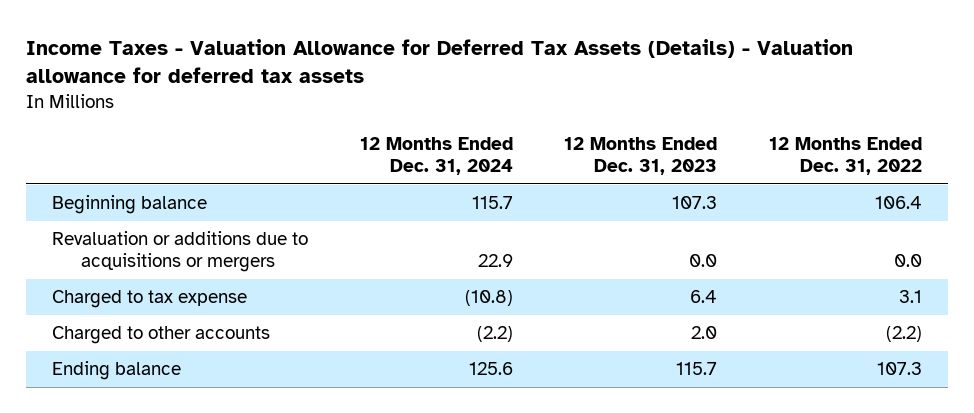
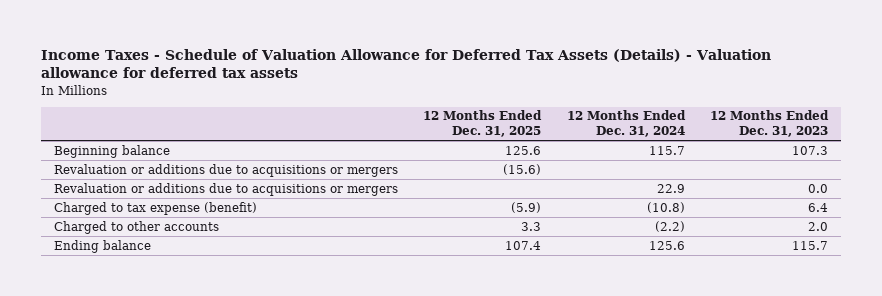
[26,38,854,84] Income Taxes - Valuation Allowance for Deferred Tax Assets (Details) - Valuation allowance for deferred tax assets -> [41,48,772,79] Income Taxes - Schedule of Valuation Allowance for Deferred Tax Assets (Details) - Valuation allowance for deferred tax assets
[768,137,922,176] 12 Months Ended Dec. 31, 2022 -> none
none -> [423,110,543,138] 12 Months Ended Dec. 31, 2025
none -> [53,163,398,177] Revaluation or additions due to acquisitions or mergers
[52,290,248,309] Charged to tax expense -> [53,201,257,215] Charged to tax expense (benefit)

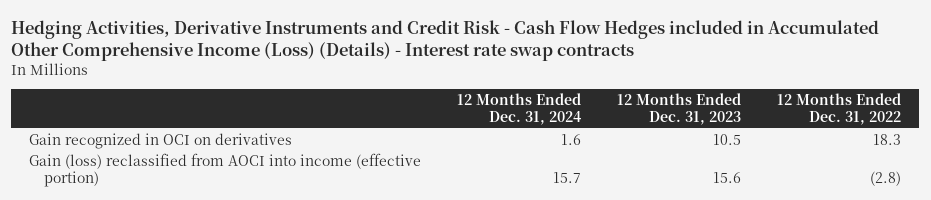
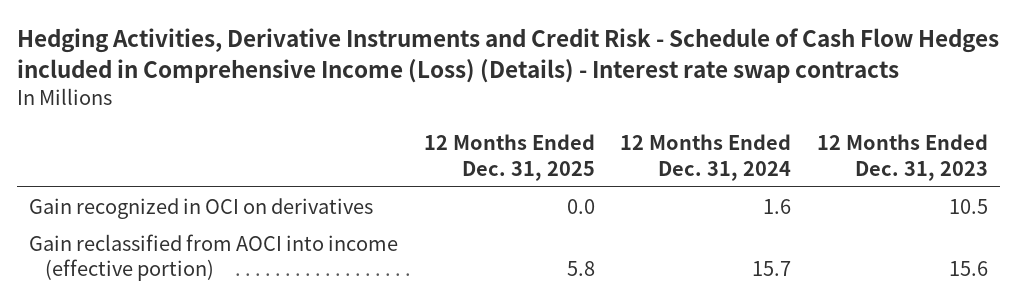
[11,19,880,61] Hedging Activities, Derivative Instruments and Credit Risk - Cash Flow Hedges included in Accumulated Other Comprehensive Income (Loss) (Details) - Interest rate swap contracts -> [16,28,999,84] Hedging Activities, Derivative Instruments and Credit Risk - Schedule of Cash Flow Hedges included in Comprehensive Income (Loss) (Details) - Interest rate swap contracts
[777,92,902,126] 12 Months Ended Dec. 31, 2022 -> none
none -> [423,134,595,181] 12 Months Ended Dec. 31, 2025
[29,152,422,188] Gain (loss) reclassified from AOCI into income (effective portion) -> [29,233,399,282] Gain reclassified from AOCI into income (effective portion)

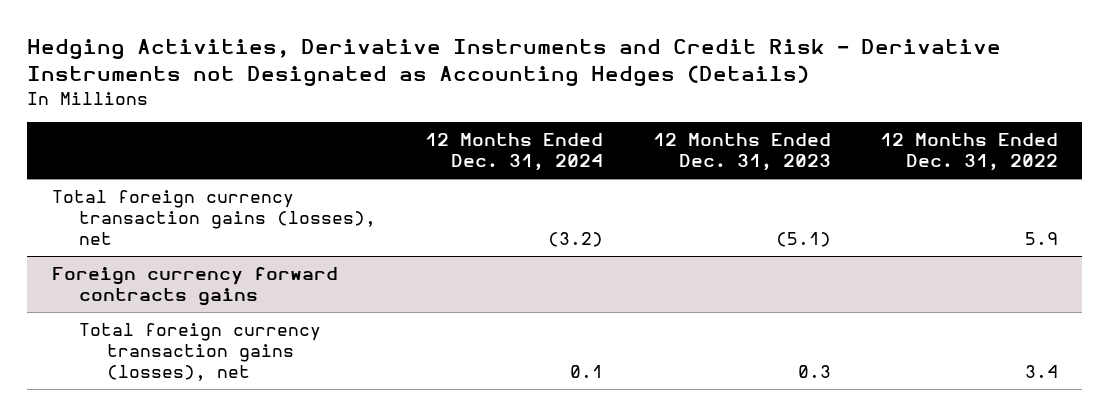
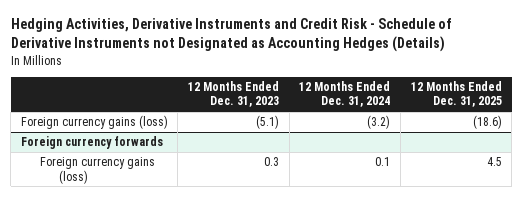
[27,39,1002,87] Hedging Activities, Derivative Instruments and Credit Risk - Derivative Instruments not Designated as Accounting Hedges (Details) -> [10,18,452,53] Hedging Activities, Derivative Instruments and Credit Risk - Schedule of Derivative Instruments not Designated as Accounting Hedges (Details)
[879,133,1058,172] 12 Months Ended Dec. 31, 2022 -> none
none -> [410,81,502,108] 12 Months Ended Dec. 31, 2025
[51,190,377,246] Total foreign currency transaction gains (losses), net -> [20,115,168,130] Foreign currency gains (loss)
[51,267,338,307] Foreign currency forward contracts gains -> [20,136,163,150] Foreign currency forwards
[79,323,322,382] Total foreign currency transaction gains (losses), net -> [39,157,155,184] Foreign currency gains (loss)

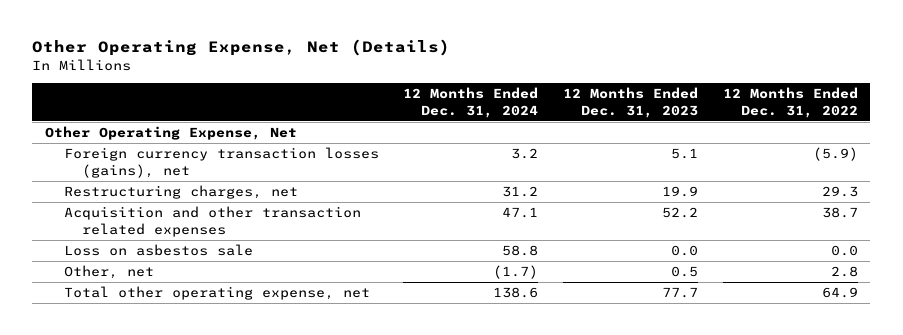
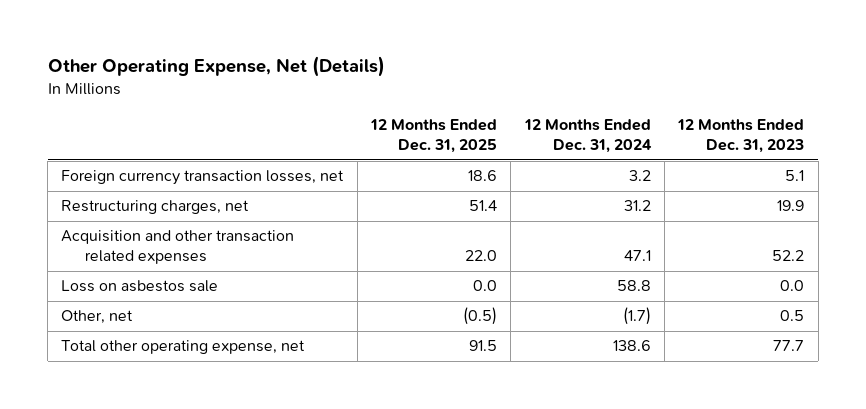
[722,87,858,118] 12 Months Ended Dec. 31, 2022 -> none
none -> [370,119,498,154] 12 Months Ended Dec. 31, 2025
[44,126,297,141] Other Operating Expense, Net -> none
[63,147,379,178] Foreign currency transaction losses (gains), net -> [61,170,345,186] Foreign currency transaction losses, net

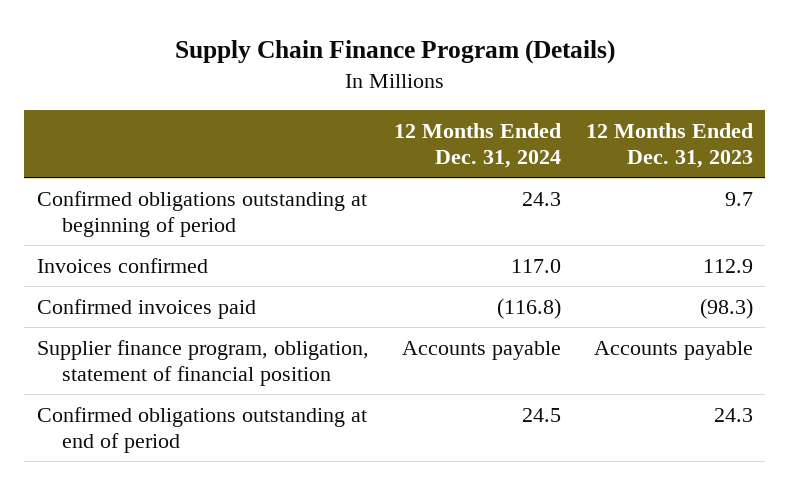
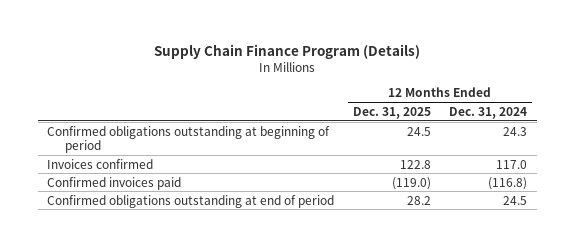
[585,122,753,168] 12 Months Ended Dec. 31, 2023 -> none
none -> [352,106,431,119] Dec. 31, 2025
[36,339,369,386] Supplier finance program, obligation, statement of financial position -> none

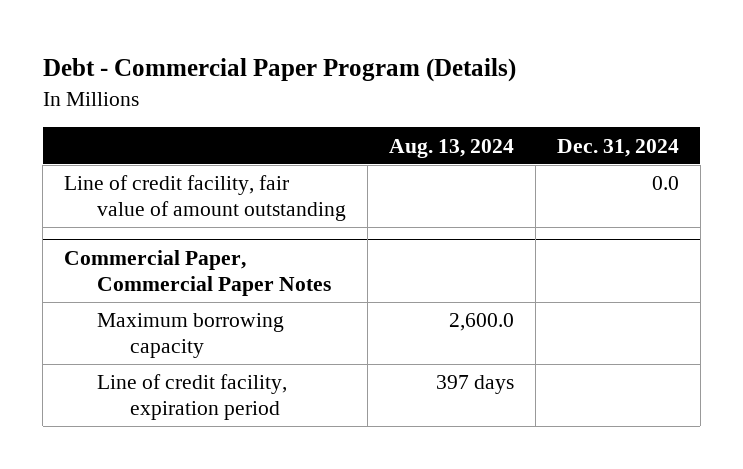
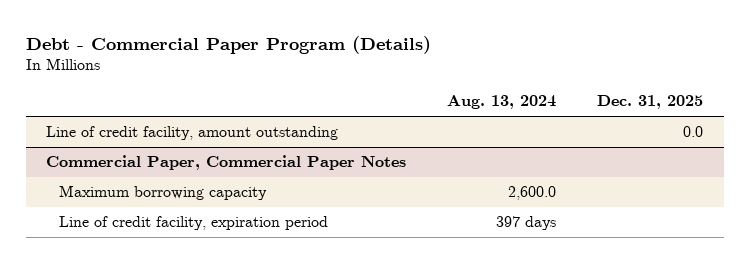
[557,138,680,157] Dec. 31, 2024 -> none
none -> [597,95,704,110] Dec. 31, 2025
[64,175,347,221] Line of credit facility, fair value of amount outstanding -> [46,126,339,141] Line of credit facility, amount outstanding

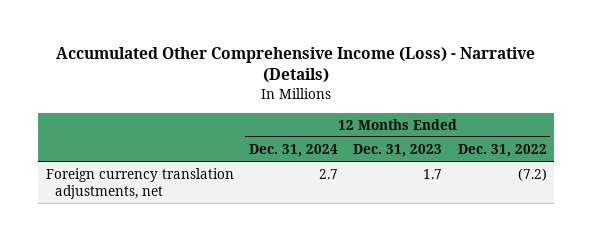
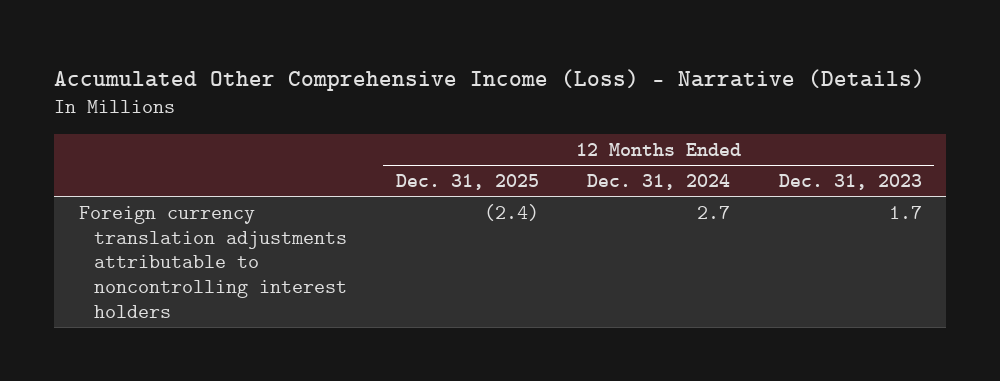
[457,143,547,157] Dec. 31, 2022 -> none
none -> [395,173,539,190] Dec. 31, 2025
[45,168,234,199] Foreign currency translation adjustments, net -> [78,205,347,318] Foreign currency translation adjustments attributable to noncontrolling interest holders

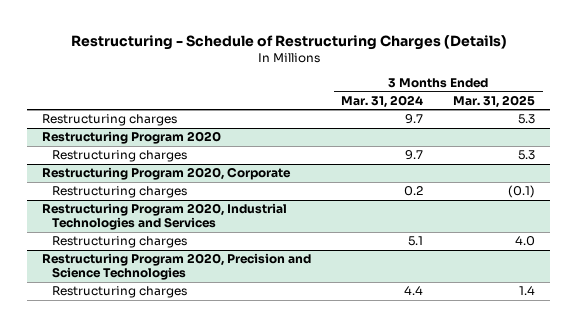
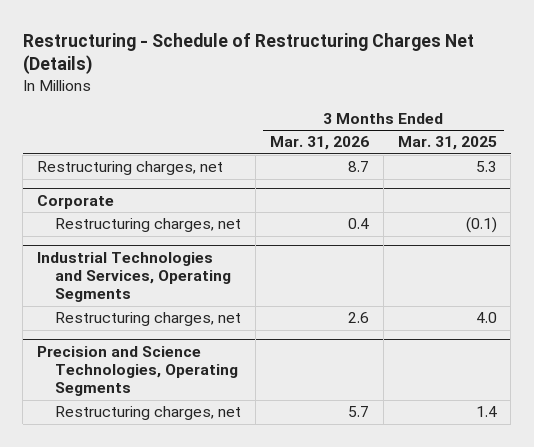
[70,34,507,50] Restructuring - Schedule of Restructuring Charges (Details) -> [22,32,474,75] Restructuring - Schedule of Restructuring Charges Net (Details)
[341,94,424,108] Mar. 31, 2024 -> none
none -> [269,136,369,151] Mar. 31, 2026
[42,131,222,145] Restructuring Program 2020 -> none
[42,167,292,181] Restructuring Program 2020, Corporate -> none
[42,203,288,231] Restructuring Program 2020, Industrial Technologies and Services -> none
[42,253,312,281] Restructuring Program 2020, Precision and Science Technologies -> none
[51,286,187,299] Restructuring charges -> none
[42,114,178,127] Restructuring charges -> [37,161,224,176] Restructuring charges, net
none -> [37,194,115,209] Corporate
[51,150,187,163] Restructuring charges -> [55,218,242,233] Restructuring charges, net
[518,150,536,161] 5.3 -> [465,217,497,234] (0.1)
none -> [37,251,232,303] Industrial Technologies and Services, Operating Segments
[51,186,187,199] Restructuring charges -> [55,312,242,327] Restructuring charges, net
[508,185,536,199] (0.1) -> [475,312,497,324] 4.0
none -> [37,345,239,397] Precision and Science Technologies, Operating Segments
[51,236,187,249] Restructuring charges -> [55,406,242,421] Restructuring charges, net
[515,236,536,247] 4.0 -> [475,406,497,418] 1.4

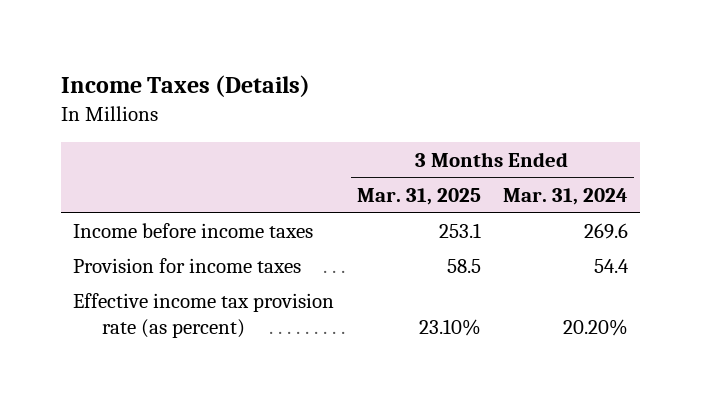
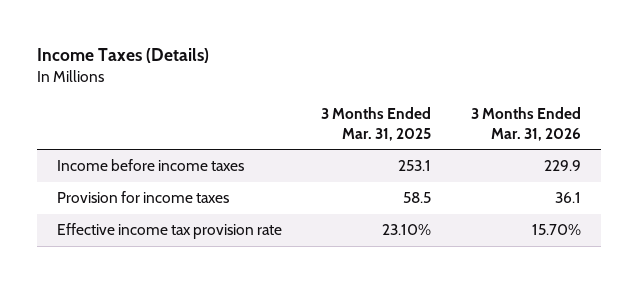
[503,187,629,205] Mar. 31, 2024 -> none
none -> [470,106,581,141] 3 Months Ended Mar. 31, 2026
[72,292,334,339] Effective income tax provision rate (as percent) -> [56,223,282,240] Effective income tax provision rate

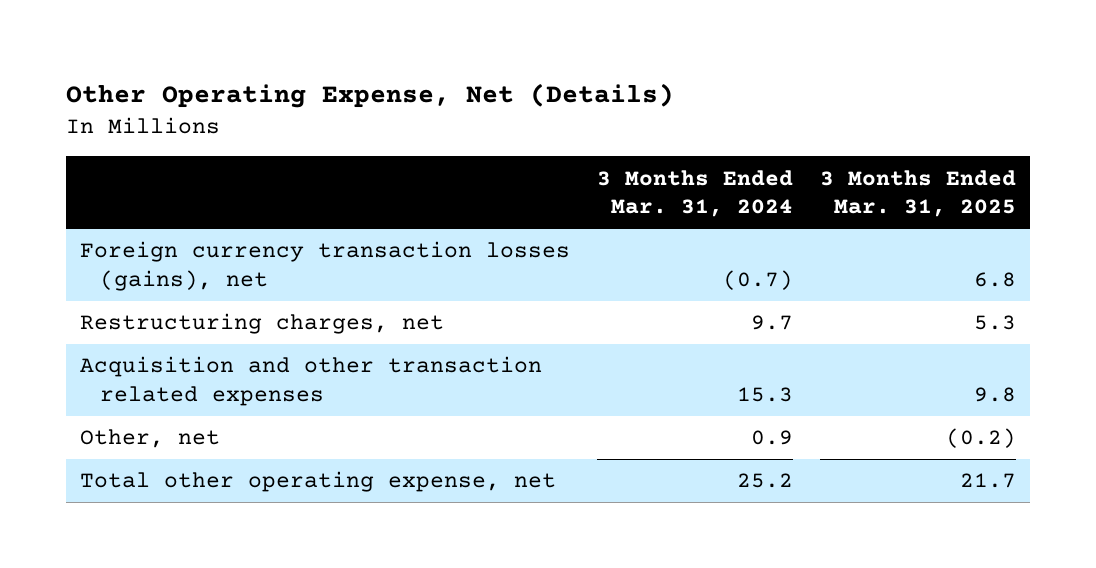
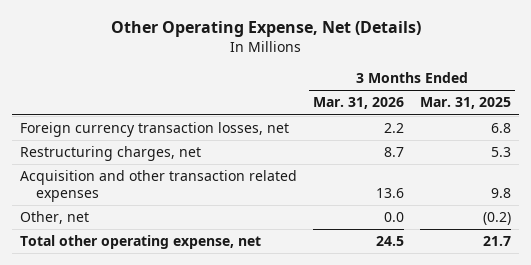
[597,169,794,218] 3 Months Ended Mar. 31, 2024 -> none
none -> [313,97,405,110] Mar. 31, 2026
[79,241,570,291] Foreign currency transaction losses (gains), net -> [20,122,290,138] Foreign currency transaction losses, net

